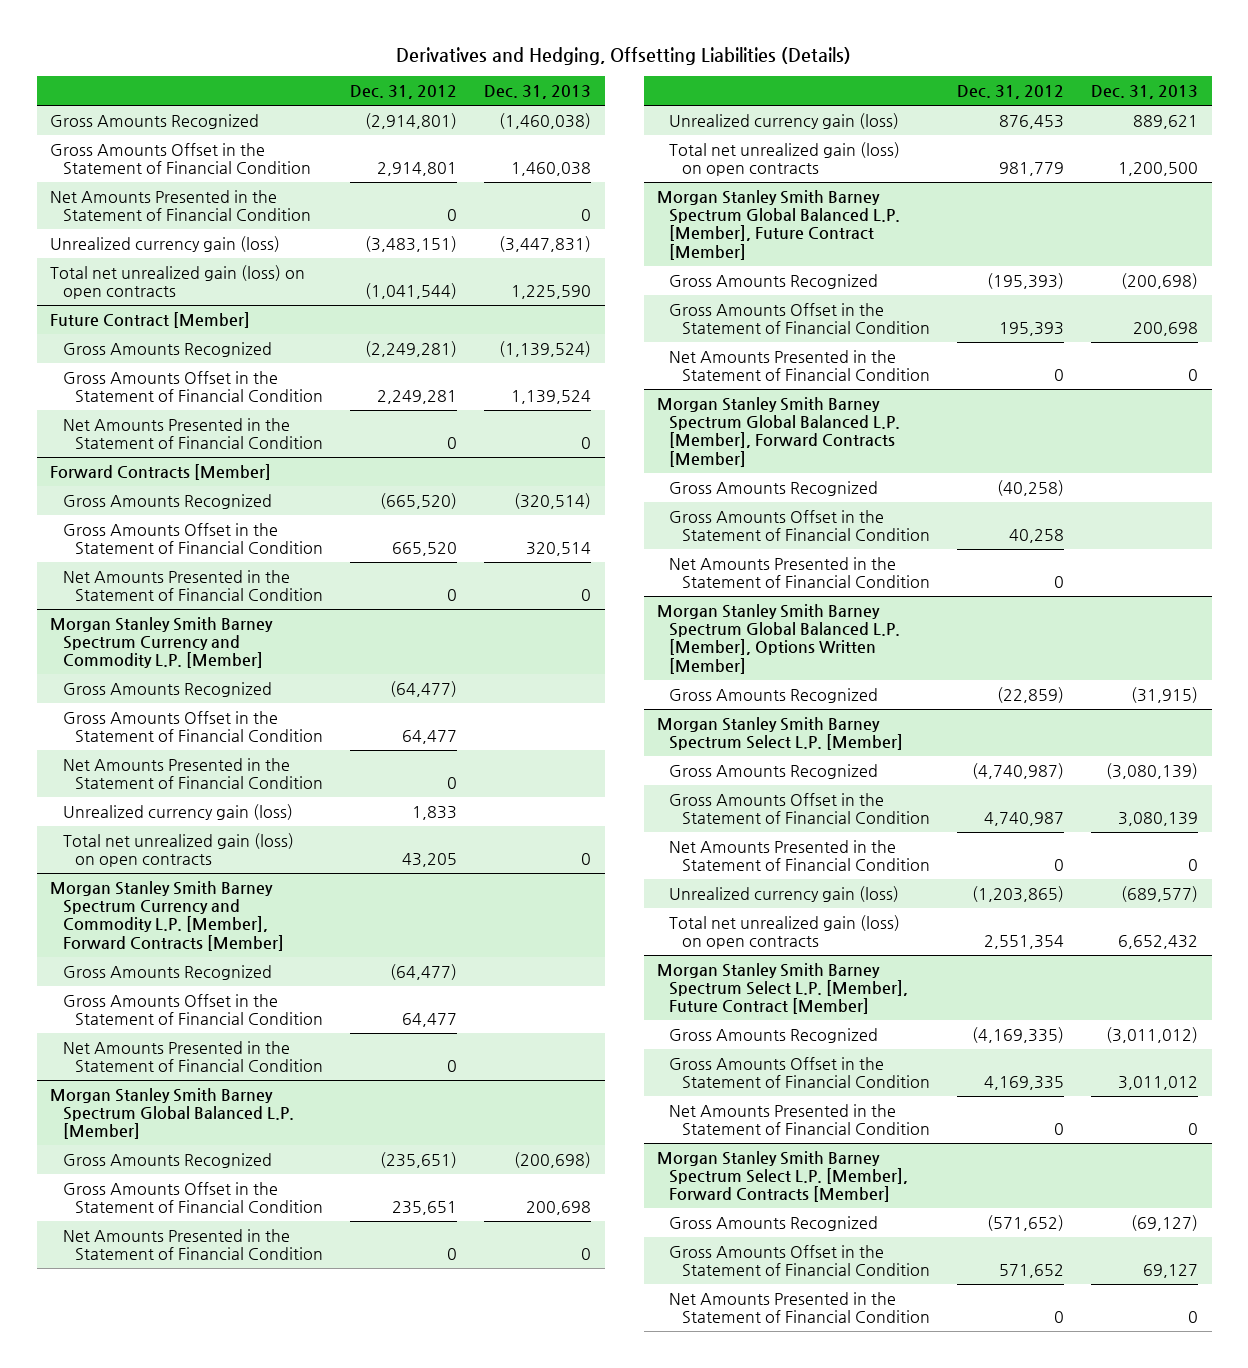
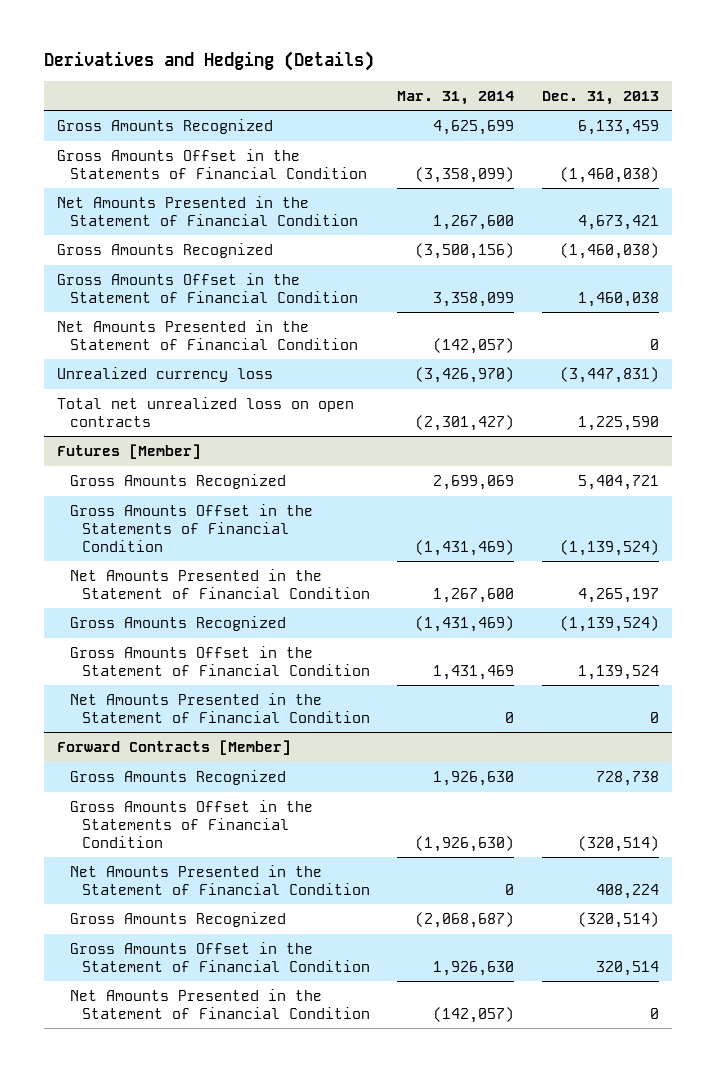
[396,46,852,65] Derivatives and Hedging, Offsetting Liabilities (Details) -> [43,51,374,72] Derivatives and Hedging (Details)
[350,85,458,100] Dec. 31, 2012 -> none
none -> [397,90,515,105] Mar. 31, 2014
none -> [57,118,274,134] Gross Amounts Recognized
none -> [57,148,367,179] Gross Amounts Offset in the Statements of Financial Condition
none -> [57,195,358,226] Net Amounts Presented in the Statement of Financial Condition
[50,311,251,328] Future Contract [Member] -> none
[50,235,281,252] Unrealized currency gain (loss) -> [57,366,274,382] Unrealized currency loss
[50,264,306,300] Total net unrealized gain (loss) on open contracts -> [57,396,355,427] Total net unrealized loss on open contracts
none -> [57,443,202,459] Futures [Member]
none -> [69,473,286,489] Gross Amounts Recognized
none -> [69,503,313,552] Gross Amounts Offset in the Statements of Financial Condition
none -> [69,568,370,599] Net Amounts Presented in the Statement of Financial Condition
none -> [69,769,286,785] Gross Amounts Recognized
none -> [69,799,313,848] Gross Amounts Offset in the Statements of Financial Condition
none -> [69,864,370,895] Net Amounts Presented in the Statement of Financial Condition
[50,616,274,669] Morgan Stanley Smith Barney Spectrum Currency and Commodity L.P. [Member] -> none
[62,681,272,697] Gross Amounts Recognized -> none
[62,710,323,743] Gross Amounts Offset in the Statement of Financial Condition -> none
[62,757,323,790] Net Amounts Presented in the Statement of Financial Condition -> none
[62,803,293,820] Unrealized currency gain (loss) -> none
[62,832,294,868] Total net unrealized gain (loss) on open contracts -> none
[50,880,284,951] Morgan Stanley Smith Barney Spectrum Currency and Commodity L.P. [Member], Forward Contracts [Member] -> none
[62,964,272,980] Gross Amounts Recognized -> none
[62,993,323,1026] Gross Amounts Offset in the Statement of Financial Condition -> none
[62,1040,323,1073] Net Amounts Presented in the Statement of Financial Condition -> none
[50,1087,294,1140] Morgan Stanley Smith Barney Spectrum Global Balanced L.P. [Member] -> none
[62,1152,272,1168] Gross Amounts Recognized -> none
[62,1181,323,1214] Gross Amounts Offset in the Statement of Financial Condition -> none
[62,1228,323,1261] Net Amounts Presented in the Statement of Financial Condition -> none
[669,112,900,129] Unrealized currency gain (loss) -> none
[669,141,901,177] Total net unrealized gain (loss) on open contracts -> none
[657,189,901,260] Morgan Stanley Smith Barney Spectrum Global Balanced L.P. [Member], Future Contract [Member] -> none
[669,273,879,289] Gross Amounts Recognized -> none
[669,302,930,335] Gross Amounts Offset in the Statement of Financial Condition -> none
[669,349,930,382] Net Amounts Presented in the Statement of Financial Condition -> none
[657,396,901,467] Morgan Stanley Smith Barney Spectrum Global Balanced L.P. [Member], Forward Contracts [Member] -> none
[669,480,879,496] Gross Amounts Recognized -> none
[669,509,930,542] Gross Amounts Offset in the Statement of Financial Condition -> none
[669,556,930,589] Net Amounts Presented in the Statement of Financial Condition -> none
[657,603,901,674] Morgan Stanley Smith Barney Spectrum Global Balanced L.P. [Member], Options Written [Member] -> none
[669,687,879,703] Gross Amounts Recognized -> none
[657,716,904,751] Morgan Stanley Smith Barney Spectrum Select L.P. [Member] -> none
[669,763,879,779] Gross Amounts Recognized -> none
[669,792,930,825] Gross Amounts Offset in the Statement of Financial Condition -> none
[669,839,930,872] Net Amounts Presented in the Statement of Financial Condition -> none
[669,885,900,902] Unrealized currency gain (loss) -> none
[669,914,901,950] Total net unrealized gain (loss) on open contracts -> none
[657,962,909,1015] Morgan Stanley Smith Barney Spectrum Select L.P. [Member], Future Contract [Member] -> none
[669,1027,879,1043] Gross Amounts Recognized -> none
[669,1056,930,1089] Gross Amounts Offset in the Statement of Financial Condition -> none
[669,1103,930,1136] Net Amounts Presented in the Statement of Financial Condition -> none
[657,1150,909,1203] Morgan Stanley Smith Barney Spectrum Select L.P. [Member], Forward Contracts [Member] -> none
[669,1215,879,1231] Gross Amounts Recognized -> none
[669,1244,930,1277] Gross Amounts Offset in the Statement of Financial Condition -> none
[669,1291,930,1324] Net Amounts Presented in the Statement of Financial Condition -> none

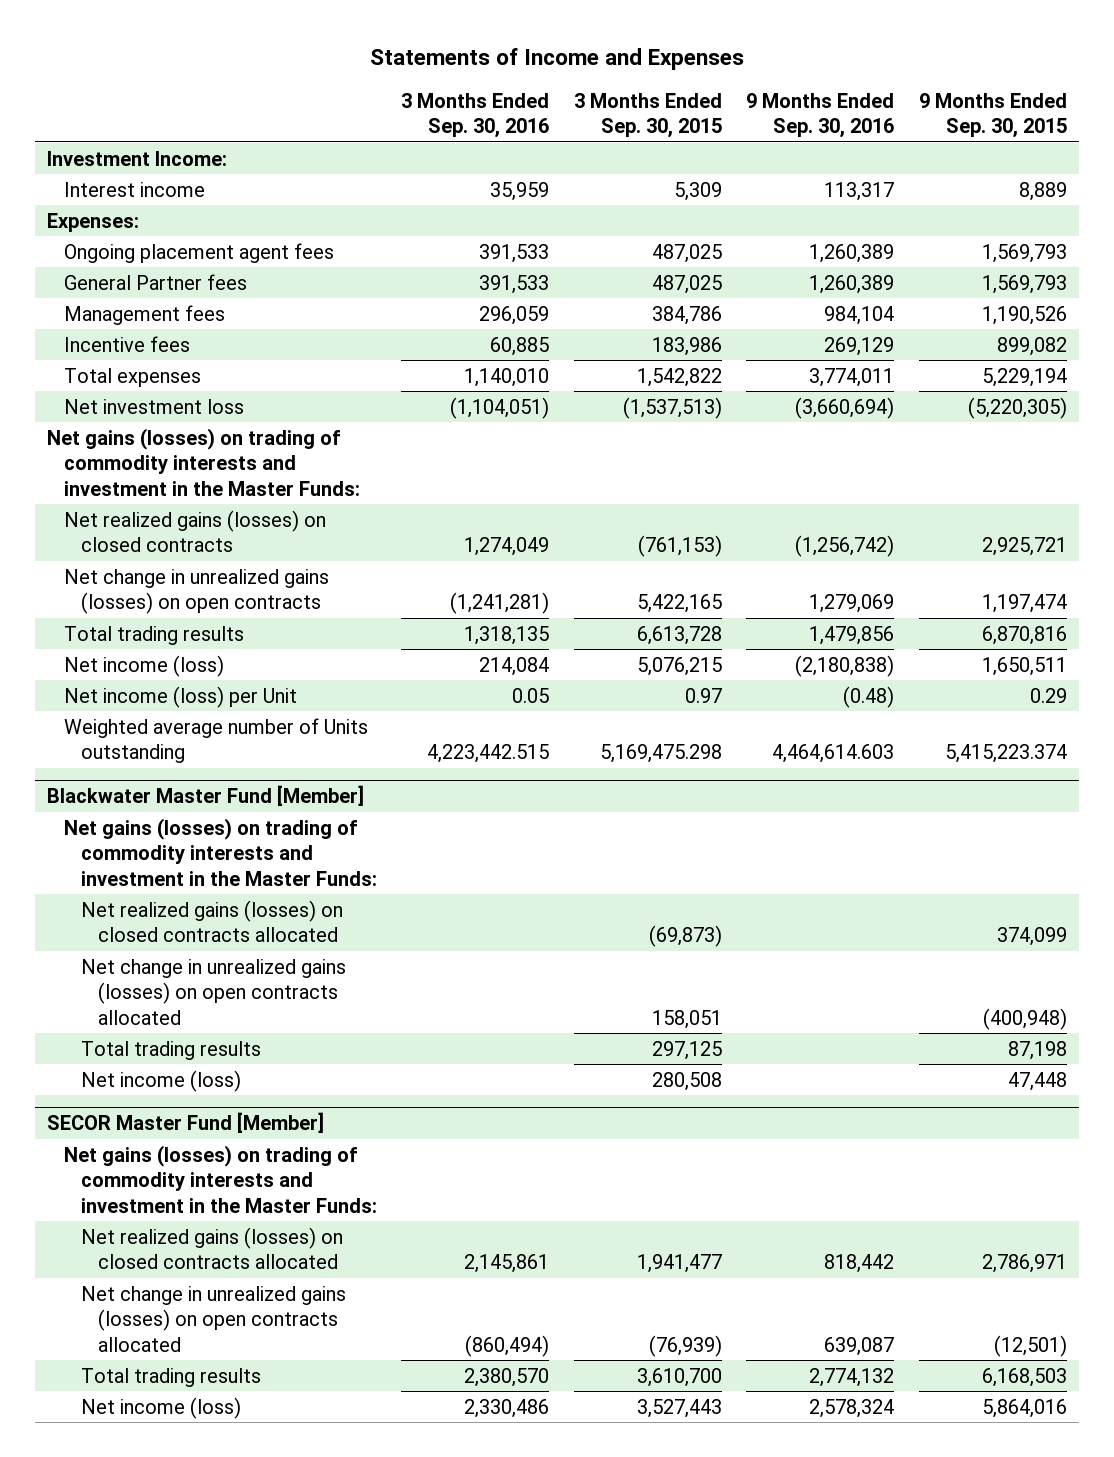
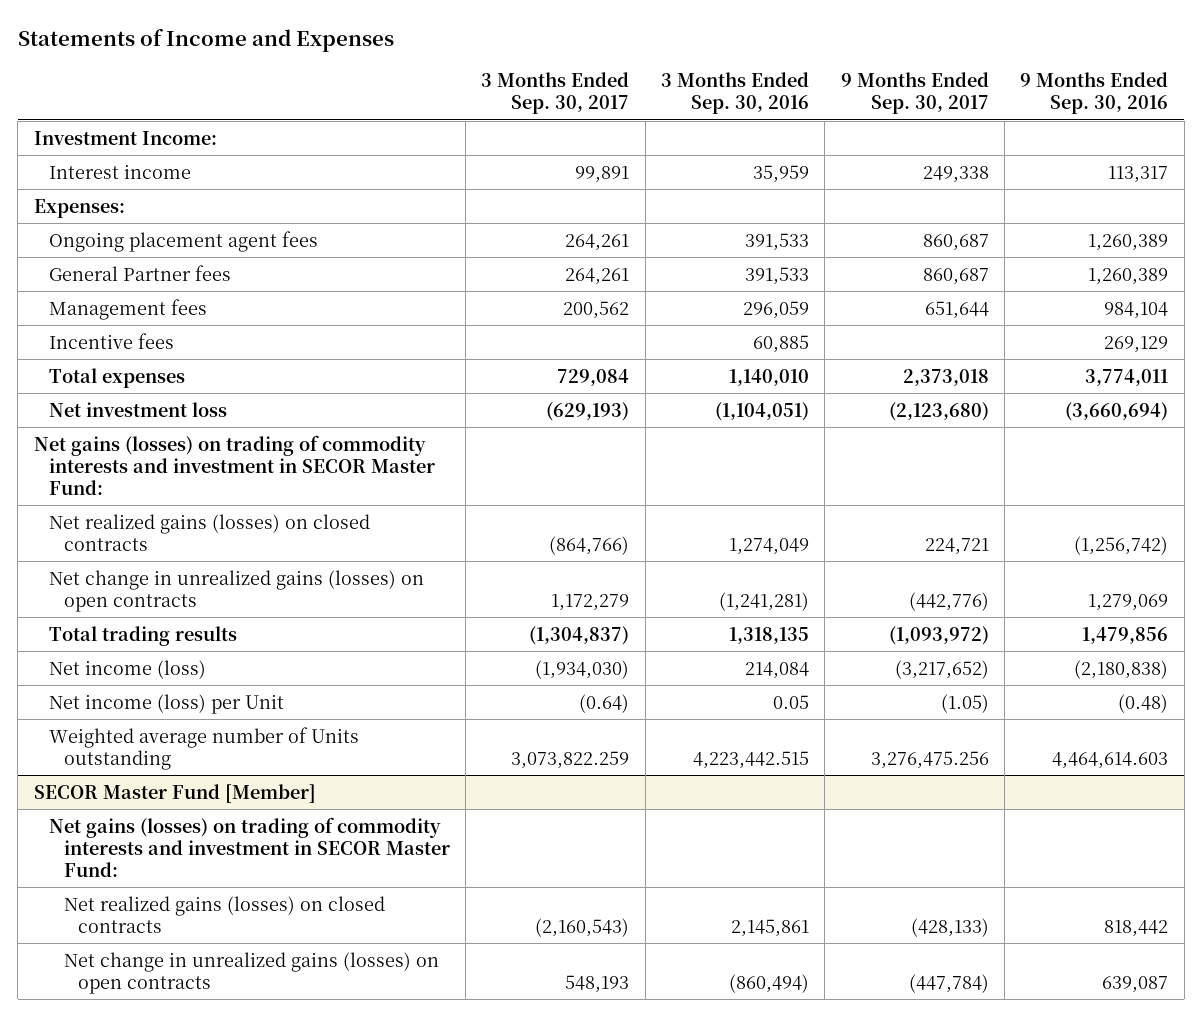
[573,92,722,139] 3 Months Ended Sep. 30, 2015 -> none
[918,92,1067,139] 9 Months Ended Sep. 30, 2015 -> none
none -> [481,72,630,115] 3 Months Ended Sep. 30, 2017
none -> [840,72,989,115] 9 Months Ended Sep. 30, 2017
[47,427,360,496] Net gains (losses) on trading of commodity interests and investment in the Master Funds: -> [33,434,435,495] Net gains (losses) on trading of commodity interests and investment in SECOR Master Fund:
[47,785,365,807] Blackwater Master Fund [Member] -> none
[63,817,377,886] Net gains (losses) on trading of commodity interests and investment in the Master Funds: -> none
[80,899,343,943] Net realized gains (losses) on closed contracts allocated -> none
[80,958,346,1025] Net change in unrealized gains (losses) on open contracts allocated -> none
[80,1040,261,1060] Total trading results -> none
[80,1069,241,1092] Net income (loss) -> none
[80,1367,261,1387] Total trading results -> none
[80,1396,241,1419] Net income (loss) -> none
[63,1144,377,1213] Net gains (losses) on trading of commodity interests and investment in the Master Funds: -> [48,816,450,877] Net gains (losses) on trading of commodity interests and investment in SECOR Master Fund:
[80,1226,343,1270] Net realized gains (losses) on closed contracts allocated -> [63,895,385,933] Net realized gains (losses) on closed contracts
[80,1285,346,1352] Net change in unrealized gains (losses) on open contracts allocated -> [63,951,439,994] Net change in unrealized gains (losses) on open contracts

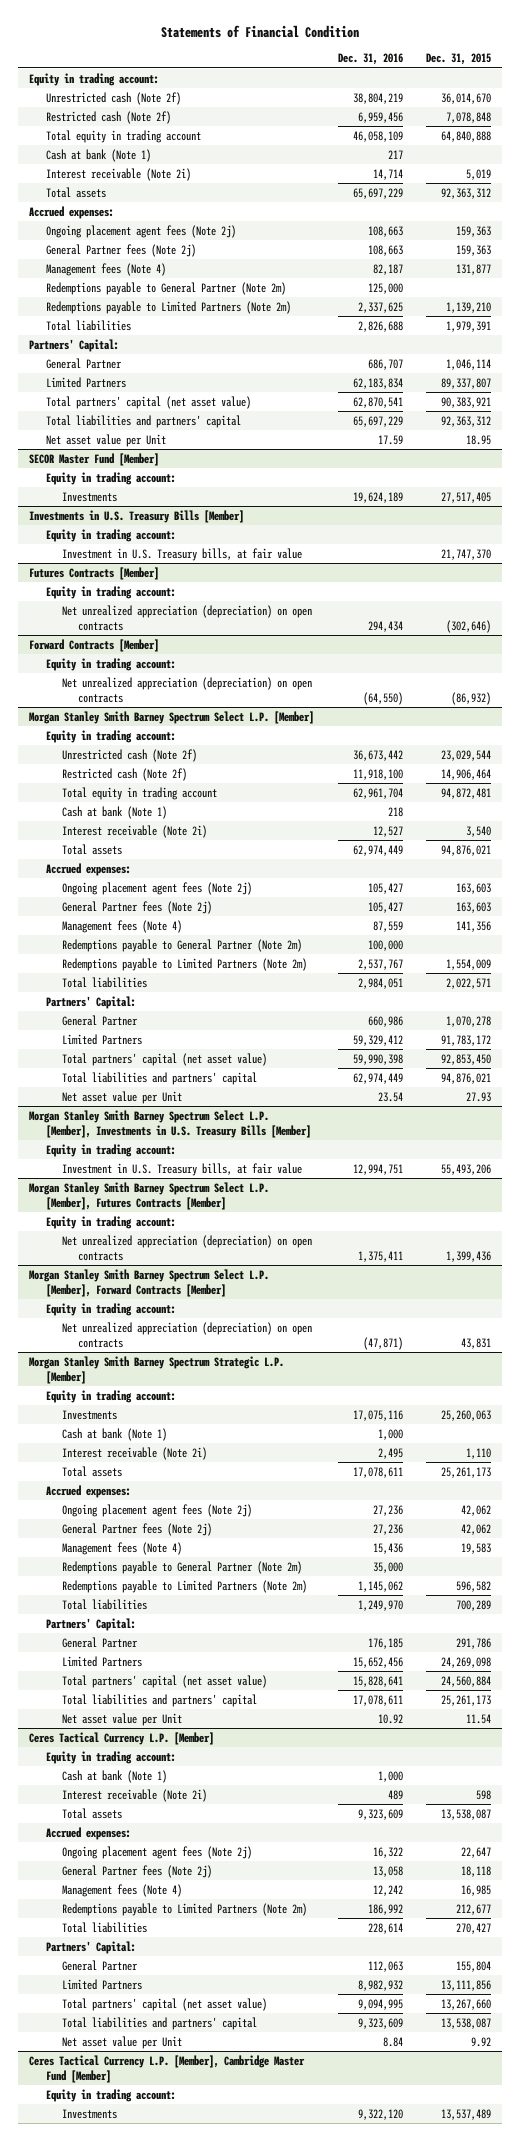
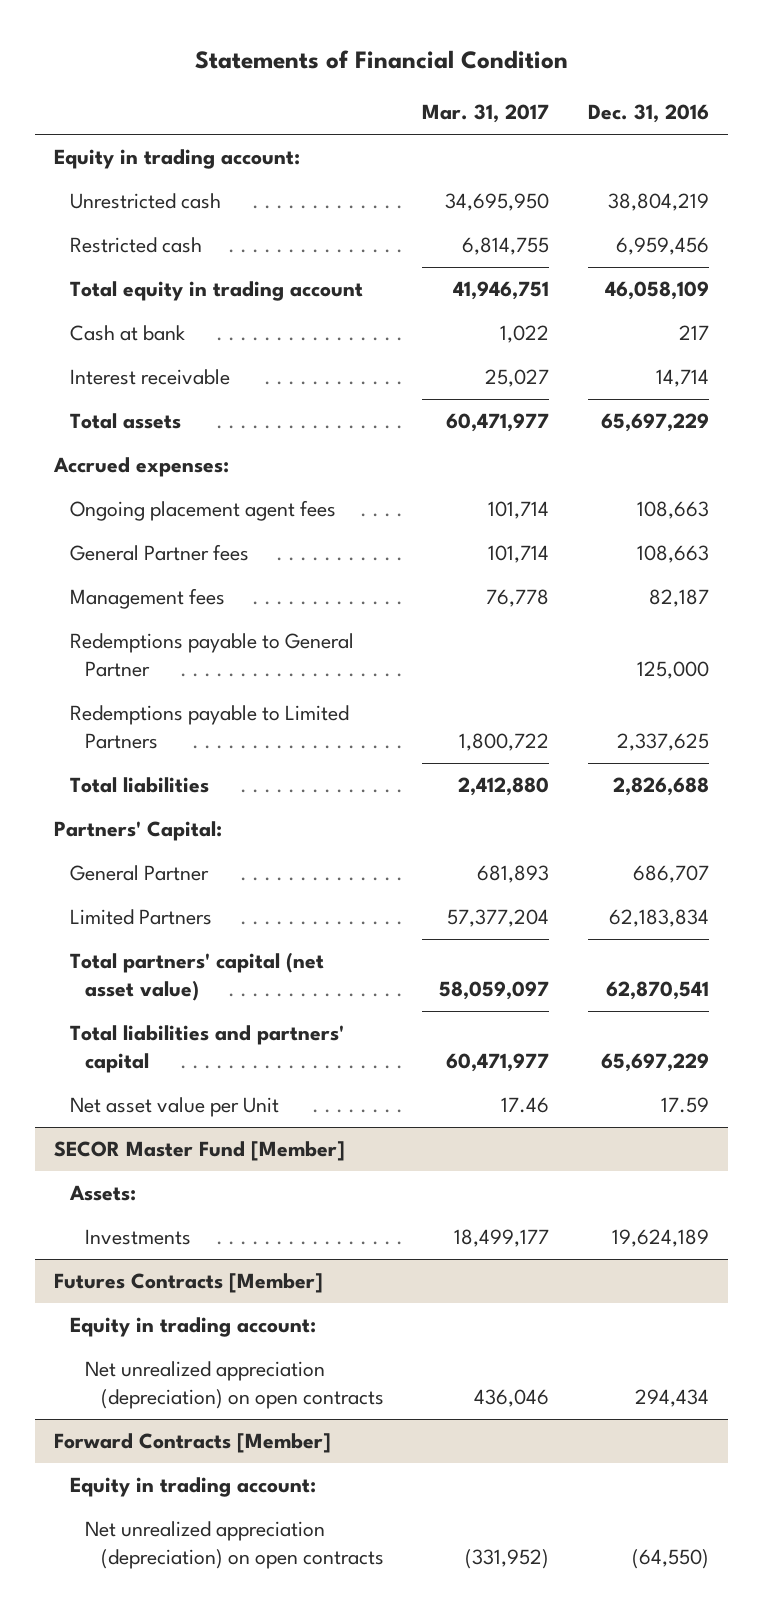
[425,53,491,66] Dec. 31, 2015 -> none
none -> [422,104,550,124] Mar. 31, 2017
[45,91,181,105] Unrestricted cash (Note 2f) -> [69,193,221,210] Unrestricted cash
[45,110,171,124] Restricted cash (Note 2f) -> [69,237,202,254] Restricted cash
[45,148,151,162] Cash at bank (Note 1) -> [69,325,185,342] Cash at bank
[45,167,191,181] Interest receivable (Note 2i) -> [69,369,230,386] Interest receivable
[45,224,236,238] Ongoing placement agent fees (Note 2j) -> [69,500,336,522] Ongoing placement agent fees
[45,243,196,257] General Partner fees (Note 2j) -> [69,544,249,562] General Partner fees
[45,262,166,276] Management fees (Note 4) -> [69,588,225,610] Management fees
[45,281,286,295] Redemptions payable to General Partner (Note 2m) -> [69,633,354,677] Redemptions payable to General Partner
[45,300,291,314] Redemptions payable to Limited Partners (Note 2m) -> [69,705,349,749] Redemptions payable to Limited Partners
[45,471,176,485] Equity in trading account: -> none
none -> [68,1185,136,1202] Assets:
[29,509,245,523] Investments in U.S. Treasury Bills [Member] -> none
[45,528,176,542] Equity in trading account: -> none
[62,547,303,561] Investment in U.S. Treasury bills, at fair value -> none
[29,710,315,724] Morgan Stanley Smith Barney Spectrum Select L.P. [Member] -> none
[45,729,176,743] Equity in trading account: -> none
[62,748,198,762] Unrestricted cash (Note 2f) -> none
[62,767,188,781] Restricted cash (Note 2f) -> none
[62,786,218,800] Total equity in trading account -> none
[62,805,168,819] Cash at bank (Note 1) -> none
[62,824,208,838] Interest receivable (Note 2i) -> none
[62,843,123,855] Total assets -> none
[45,862,131,876] Accrued expenses: -> none
[62,881,253,895] Ongoing placement agent fees (Note 2j) -> none
[62,900,213,914] General Partner fees (Note 2j) -> none
[62,919,183,933] Management fees (Note 4) -> none
[62,938,303,952] Redemptions payable to General Partner (Note 2m) -> none
[62,957,308,971] Redemptions payable to Limited Partners (Note 2m) -> none
[62,976,148,988] Total liabilities -> none
[45,995,136,1009] Partners' Capital: -> none
[62,1014,139,1026] General Partner -> none
[62,1033,143,1045] Limited Partners -> none
[62,1052,268,1066] Total partners' capital (net asset value) -> none
[62,1071,258,1085] Total liabilities and partners' capital -> none
[62,1090,183,1104] Net asset value per Unit -> none
[29,1109,311,1138] Morgan Stanley Smith Barney Spectrum Select L.P. [Member], Investments in U.S. Treasury Bills [Member] -> none
[45,1143,176,1157] Equity in trading account: -> none
[62,1162,303,1176] Investment in U.S. Treasury bills, at fair value -> none
[29,1181,270,1210] Morgan Stanley Smith Barney Spectrum Select L.P. [Member], Futures Contracts [Member] -> none
[45,1215,176,1229] Equity in trading account: -> none
[62,1234,313,1261] Net unrealized appreciation (depreciation) on open contracts -> none
[29,1268,270,1297] Morgan Stanley Smith Barney Spectrum Select L.P. [Member], Forward Contracts [Member] -> none
[45,1302,176,1316] Equity in trading account: -> none
[62,1321,313,1348] Net unrealized appreciation (depreciation) on open contracts -> none
[29,1355,285,1384] Morgan Stanley Smith Barney Spectrum Strategic L.P. [Member] -> none
[45,1389,176,1403] Equity in trading account: -> none
[62,1409,118,1420] Investments -> none
[62,1427,168,1441] Cash at bank (Note 1) -> none
[62,1446,208,1460] Interest receivable (Note 2i) -> none
[62,1465,123,1477] Total assets -> none
[45,1484,131,1498] Accrued expenses: -> none
[62,1503,253,1517] Ongoing placement agent fees (Note 2j) -> none
[62,1522,213,1536] General Partner fees (Note 2j) -> none
[62,1541,183,1555] Management fees (Note 4) -> none
[62,1560,303,1574] Redemptions payable to General Partner (Note 2m) -> none
[62,1579,308,1593] Redemptions payable to Limited Partners (Note 2m) -> none
[62,1598,148,1610] Total liabilities -> none
[45,1617,136,1631] Partners' Capital: -> none
[62,1636,139,1648] General Partner -> none
[62,1655,143,1667] Limited Partners -> none
[62,1674,268,1688] Total partners' capital (net asset value) -> none
[62,1693,258,1707] Total liabilities and partners' capital -> none
[62,1712,183,1726] Net asset value per Unit -> none
[29,1731,215,1745] Ceres Tactical Currency L.P. [Member] -> none
[45,1750,176,1764] Equity in trading account: -> none
[62,1769,168,1783] Cash at bank (Note 1) -> none
[62,1788,208,1802] Interest receivable (Note 2i) -> none
[62,1807,123,1819] Total assets -> none
[45,1826,131,1840] Accrued expenses: -> none
[62,1845,253,1859] Ongoing placement agent fees (Note 2j) -> none
[62,1864,213,1878] General Partner fees (Note 2j) -> none
[62,1883,183,1897] Management fees (Note 4) -> none
[62,1902,308,1916] Redemptions payable to Limited Partners (Note 2m) -> none
[62,1921,148,1933] Total liabilities -> none
[45,1940,136,1954] Partners' Capital: -> none
[62,1959,139,1971] General Partner -> none
[62,1978,143,1990] Limited Partners -> none
[62,1997,268,2011] Total partners' capital (net asset value) -> none
[62,2016,258,2030] Total liabilities and partners' capital -> none
[62,2035,183,2049] Net asset value per Unit -> none
[29,2054,306,2083] Ceres Tactical Currency L.P. [Member], Cambridge Master Fund [Member] -> none
[45,2088,176,2102] Equity in trading account: -> none
[62,2108,118,2119] Investments -> none

